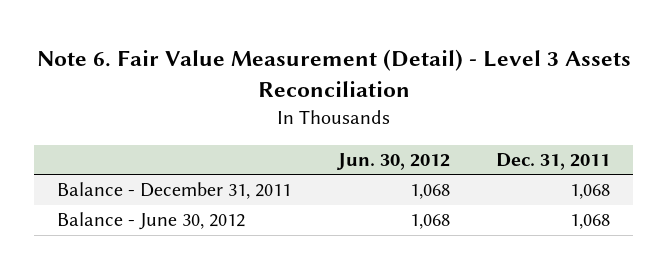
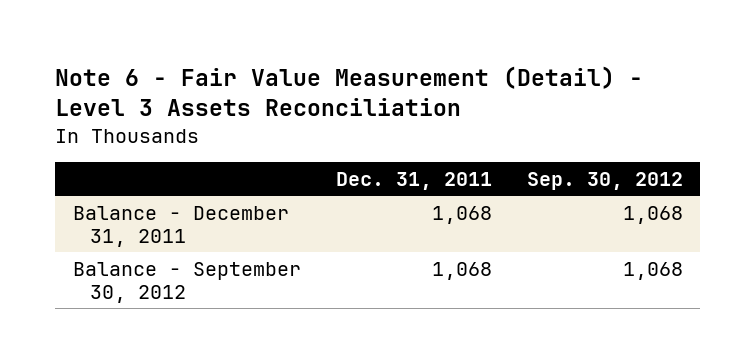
[36,48,631,98] Note 6. Fair Value Measurement (Detail) - Level 3 Assets Reconciliation -> [55,65,644,117] Note 6 - Fair Value Measurement (Detail) - Level 3 Assets Reconciliation
[335,152,450,170] Jun. 30, 2012 -> none
none -> [526,171,683,190] Sep. 30, 2012
[57,212,246,231] Balance - June 30, 2012 -> [72,261,301,304] Balance - September 30, 2012

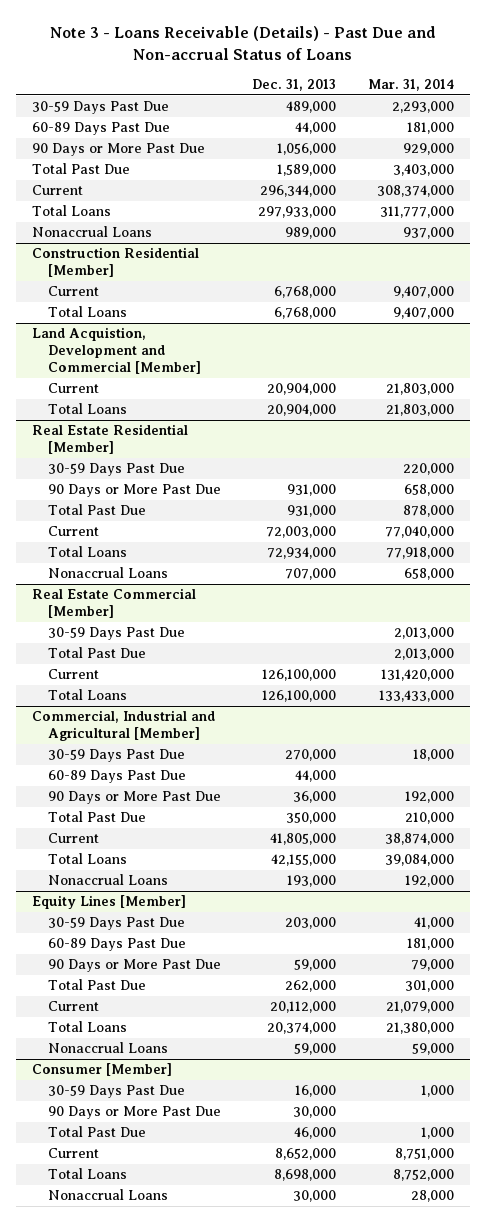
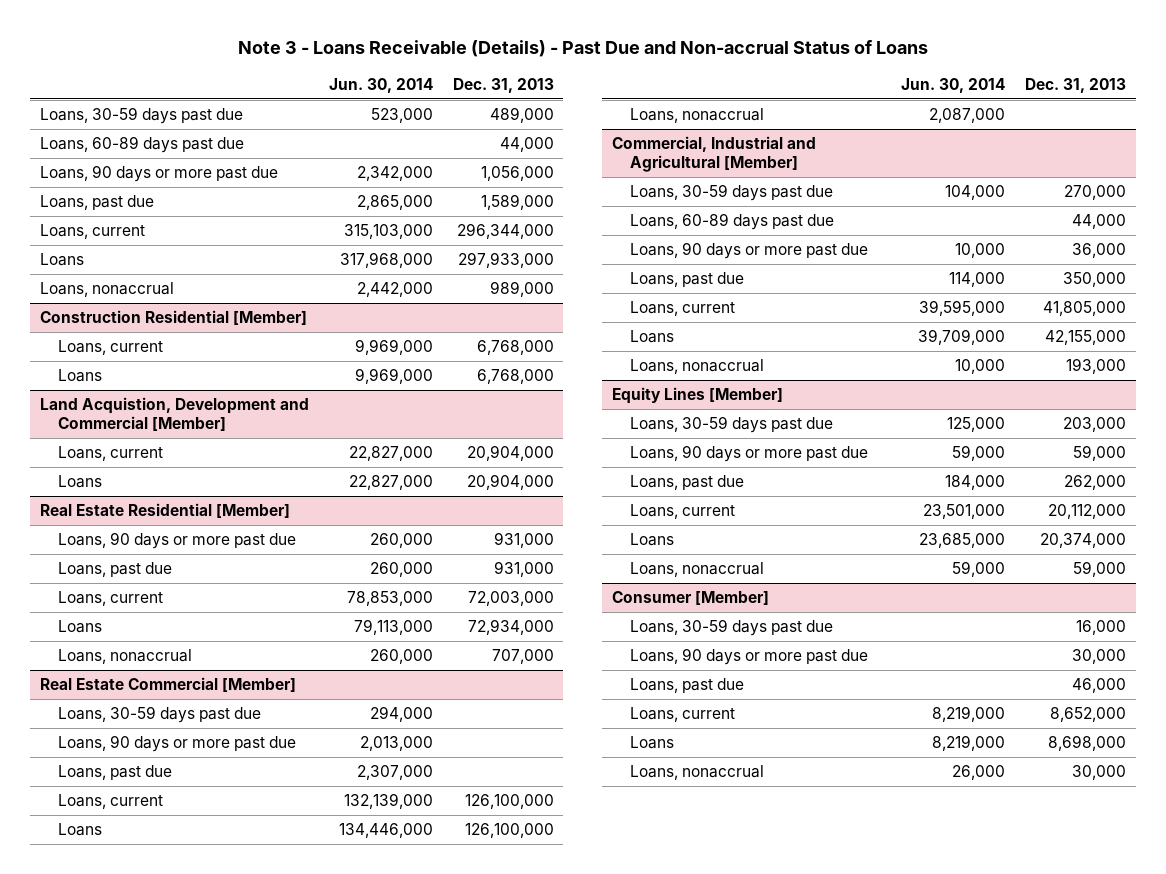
[368,78,455,91] Mar. 31, 2014 -> none
none -> [328,77,433,93] Jun. 30, 2014
[32,101,170,115] 30-59 Days Past Due -> [40,107,244,125] Loans, 30-59 days past due
[32,122,171,136] 60-89 Days Past Due -> [40,136,245,154] Loans, 60-89 days past due
[32,143,206,157] 90 Days or More Past Due -> [40,165,279,183] Loans, 90 days or more past due
[32,163,131,175] Total Past Due -> [40,195,155,211] Loans, past due
[32,185,84,196] Current -> [40,224,146,240] Loans, current
[32,205,112,217] Total Loans -> [40,253,85,267] Loans
[32,226,153,238] Nonaccrual Loans -> [40,282,175,298] Loans, nonaccrual
[47,286,99,297] Current -> [57,340,163,356] Loans, current
[47,306,127,318] Total Loans -> [57,369,102,383] Loans
[47,383,99,394] Current -> [57,446,163,462] Loans, current
[47,403,127,415] Total Loans -> [57,475,102,489] Loans
[47,463,185,477] 30-59 Days Past Due -> none
[47,484,221,498] 90 Days or More Past Due -> [57,532,296,550] Loans, 90 days or more past due
[47,504,146,516] Total Past Due -> [57,562,172,578] Loans, past due
[47,526,99,537] Current -> [57,591,163,607] Loans, current
[47,546,127,558] Total Loans -> [57,620,102,634] Loans
[47,567,168,579] Nonaccrual Loans -> [57,649,192,665] Loans, nonaccrual
[47,627,185,641] 30-59 Days Past Due -> [57,706,261,724] Loans, 30-59 days past due
none -> [57,735,296,753] Loans, 90 days or more past due
[47,647,146,659] Total Past Due -> [57,765,172,781] Loans, past due
[47,669,99,680] Current -> [57,794,163,810] Loans, current
[47,689,127,701] Total Loans -> [57,823,102,837] Loans
none -> [629,108,764,124] Loans, nonaccrual
[47,749,185,763] 30-59 Days Past Due -> [629,184,833,202] Loans, 30-59 days past due
[47,770,186,784] 60-89 Days Past Due -> [629,213,834,231] Loans, 60-89 days past due
[47,791,221,805] 90 Days or More Past Due -> [629,242,868,260] Loans, 90 days or more past due
[47,811,146,823] Total Past Due -> [629,272,744,288] Loans, past due
[47,833,99,844] Current -> [629,301,735,317] Loans, current
[47,853,127,865] Total Loans -> [629,330,674,344] Loans
[47,874,168,886] Nonaccrual Loans -> [629,359,764,375] Loans, nonaccrual
[47,938,186,952] 60-89 Days Past Due -> none
[47,917,185,931] 30-59 Days Past Due -> [629,416,833,434] Loans, 30-59 days past due
[47,959,221,973] 90 Days or More Past Due -> [629,445,868,463] Loans, 90 days or more past due
[47,979,146,991] Total Past Due -> [629,475,744,491] Loans, past due
[47,1001,99,1012] Current -> [629,504,735,520] Loans, current
[47,1021,127,1033] Total Loans -> [629,533,674,547] Loans
[47,1042,168,1054] Nonaccrual Loans -> [629,562,764,578] Loans, nonaccrual
[47,1085,185,1099] 30-59 Days Past Due -> [629,619,833,637] Loans, 30-59 days past due
[47,1106,221,1120] 90 Days or More Past Due -> [629,648,868,666] Loans, 90 days or more past due
[47,1126,146,1138] Total Past Due -> [629,678,744,694] Loans, past due
[47,1148,99,1159] Current -> [629,707,735,723] Loans, current
[47,1168,127,1180] Total Loans -> [629,736,674,750] Loans
[47,1189,168,1201] Nonaccrual Loans -> [629,765,764,781] Loans, nonaccrual

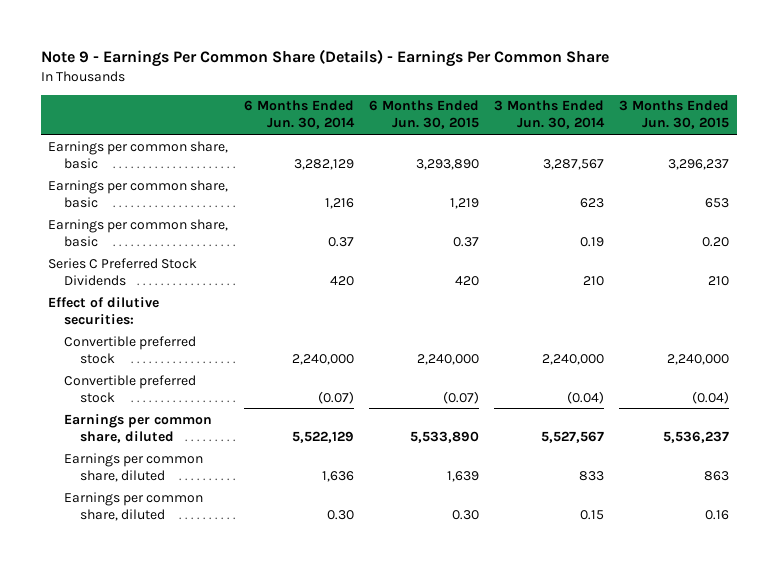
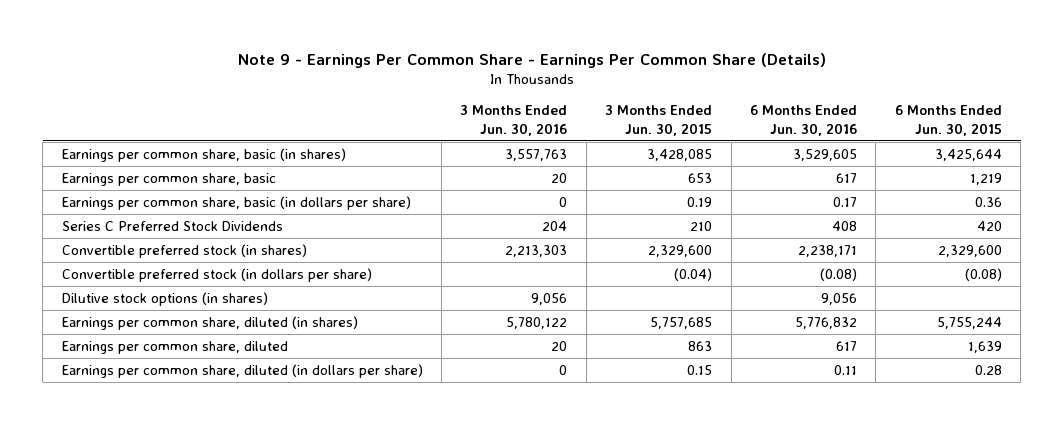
[40,49,609,68] Note 9 - Earnings Per Common Share (Details) - Earnings Per Common Share -> [237,52,826,68] Note 9 - Earnings Per Common Share - Earnings Per Common Share (Details)
[243,100,355,130] 6 Months Ended Jun. 30, 2014 -> none
[494,100,606,130] 3 Months Ended Jun. 30, 2014 -> none
none -> [460,105,568,136] 3 Months Ended Jun. 30, 2016
none -> [750,105,858,136] 6 Months Ended Jun. 30, 2016
[48,140,229,169] Earnings per common share, basic -> [61,147,346,162] Earnings per common share, basic (in shares)
[415,158,479,170] 3,293,890 -> [934,148,1002,161] 3,425,644
[668,158,730,170] 3,296,237 -> [647,148,713,161] 3,428,085
[48,218,229,247] Earnings per common share, basic -> [61,195,411,210] Earnings per common share, basic (in dollars per share)
[452,236,479,247] 0.37 -> [974,196,1002,207] 0.36
[702,236,730,247] 0.20 -> [687,196,713,207] 0.19
[48,296,160,325] Effect of dilutive securities: -> none
[64,335,197,364] Convertible preferred stock -> [61,243,307,258] Convertible preferred stock (in shares)
[416,353,479,365] 2,240,000 -> [937,244,1002,257] 2,329,600
[667,353,730,365] 2,240,000 -> [648,244,713,257] 2,329,600
[64,374,197,403] Convertible preferred stock -> [61,267,372,282] Convertible preferred stock (in dollars per share)
[442,390,479,404] (0.07) -> [964,267,1002,281] (0.08)
none -> [61,291,268,306] Dilutive stock options (in shares)
[64,413,213,443] Earnings per common share, diluted -> [61,315,358,330] Earnings per common share, diluted (in shares)
[409,430,479,443] 5,533,890 -> [936,316,1002,329] 5,755,244
[663,430,730,443] 5,536,237 -> [650,316,713,329] 5,757,685
[64,491,204,521] Earnings per common share, diluted -> [61,363,423,378] Earnings per common share, diluted (in dollars per share)
[451,509,479,520] 0.30 -> [974,364,1002,375] 0.28
[705,509,730,520] 0.16 -> [687,364,713,375] 0.15

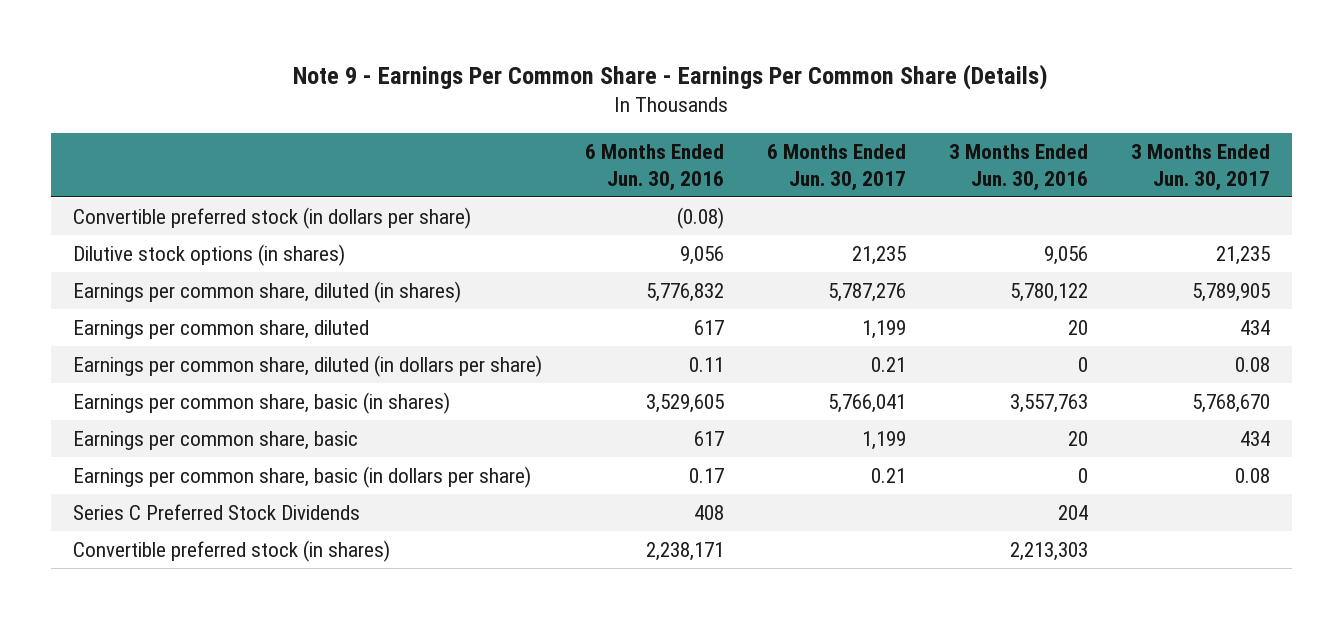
[605,105,713,136] 3 Months Ended Jun. 30, 2015 -> none
[894,105,1002,136] 6 Months Ended Jun. 30, 2015 -> none
none -> [766,144,906,191] 6 Months Ended Jun. 30, 2017
none -> [1131,144,1271,191] 3 Months Ended Jun. 30, 2017
[61,147,346,162] Earnings per common share, basic (in shares) -> [72,391,450,414] Earnings per common share, basic (in shares)
[61,172,276,186] Earnings per common share, basic -> [72,430,358,450] Earnings per common share, basic
[61,195,411,210] Earnings per common share, basic (in dollars per share) -> [72,465,531,488] Earnings per common share, basic (in dollars per share)
[61,220,283,231] Series C Preferred Stock Dividends -> [72,503,360,520] Series C Preferred Stock Dividends
[61,243,307,258] Convertible preferred stock (in shares) -> [72,539,390,562] Convertible preferred stock (in shares)

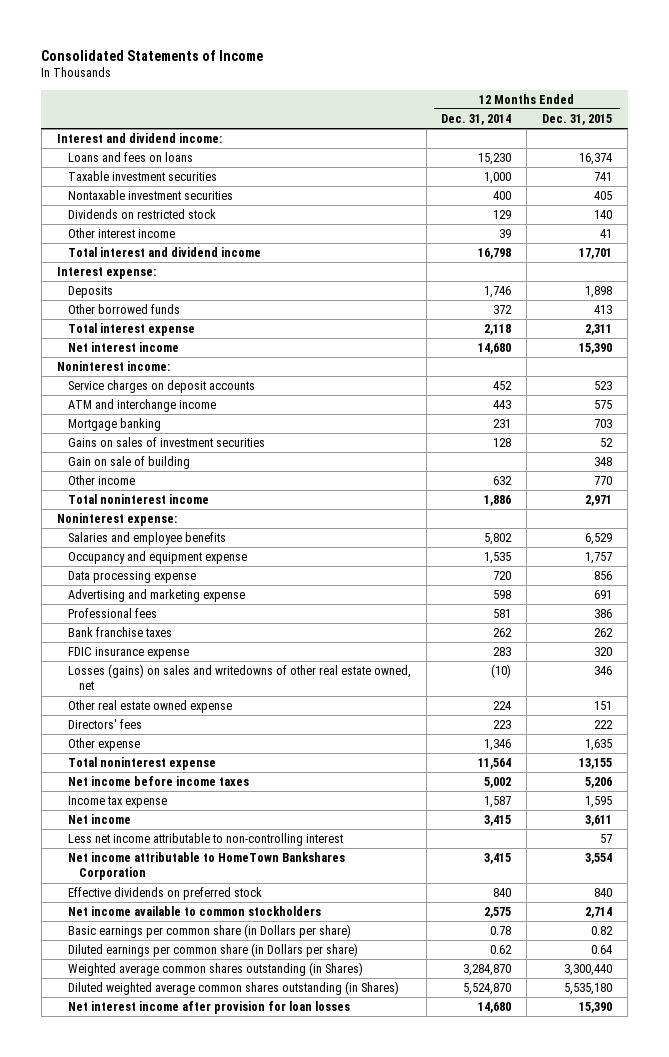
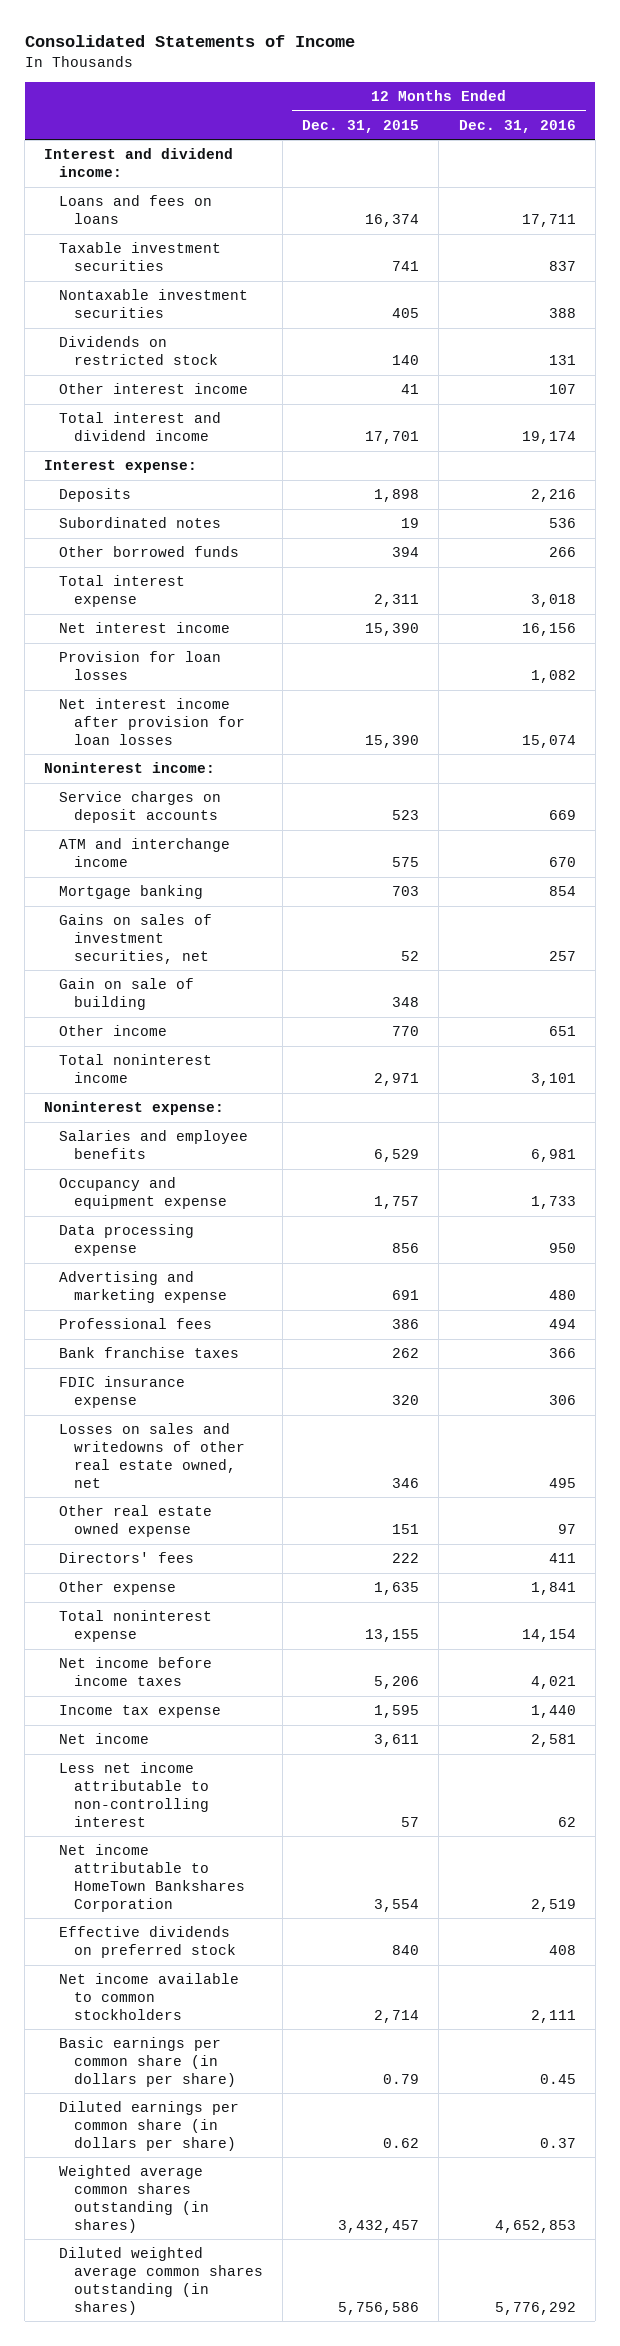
[441,114,512,126] Dec. 31, 2014 -> none
none -> [458,119,576,133] Dec. 31, 2016
none -> [58,517,221,529] Subordinated notes
[594,305,613,315] 413 -> [392,547,420,558] 394
none -> [58,651,221,681] Provision for loan losses
[67,1001,350,1015] Net interest income after provision for loan losses -> [58,698,245,745] Net interest income after provision for loan losses
[67,437,265,448] Gains on sales of investment securities -> [58,914,212,964] Gains on sales of investment securities, net
[67,664,411,691] Losses (gains) on sales and writedowns of other real estate owned, net -> [58,1423,245,1488] Losses on sales and writedowns of other real estate owned, net
[67,924,351,939] Basic earnings per common share (in Dollars per share) -> [58,2037,236,2087] Basic earnings per common share (in dollars per share)
[591,926,614,936] 0.82 -> [383,2073,420,2084] 0.79
[67,943,358,958] Diluted earnings per common share (in Dollars per share) -> [58,2101,239,2151] Diluted earnings per common share (in dollars per share)
[591,945,613,955] 0.64 -> [383,2137,420,2148] 0.62
[67,962,363,977] Weighted average common shares outstanding (in Shares) -> [58,2165,209,2233] Weighted average common shares outstanding (in shares)
[564,964,613,977] 3,300,440 -> [338,2219,420,2233] 3,432,457
[67,981,399,996] Diluted weighted average common shares outstanding (in Shares) -> [58,2247,263,2315] Diluted weighted average common shares outstanding (in shares)
[564,983,613,996] 5,535,180 -> [338,2301,420,2315] 5,756,586

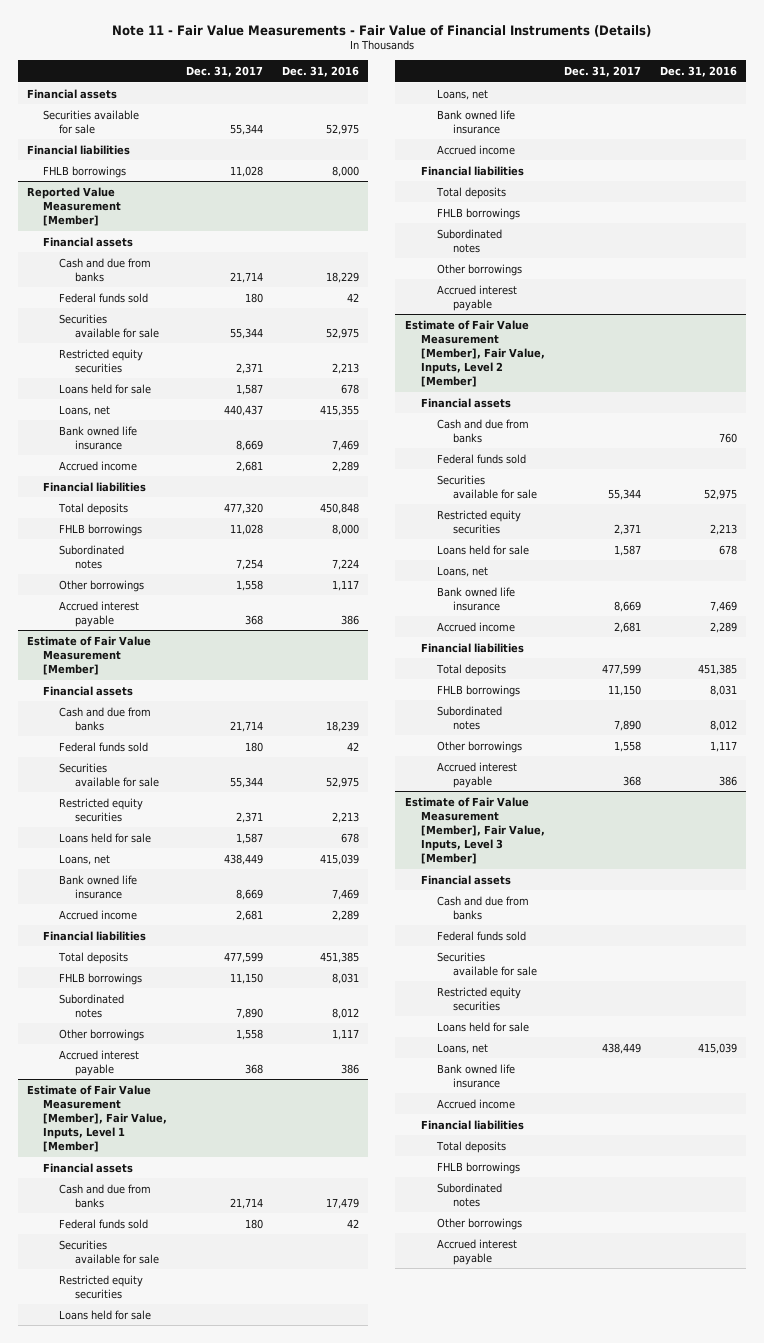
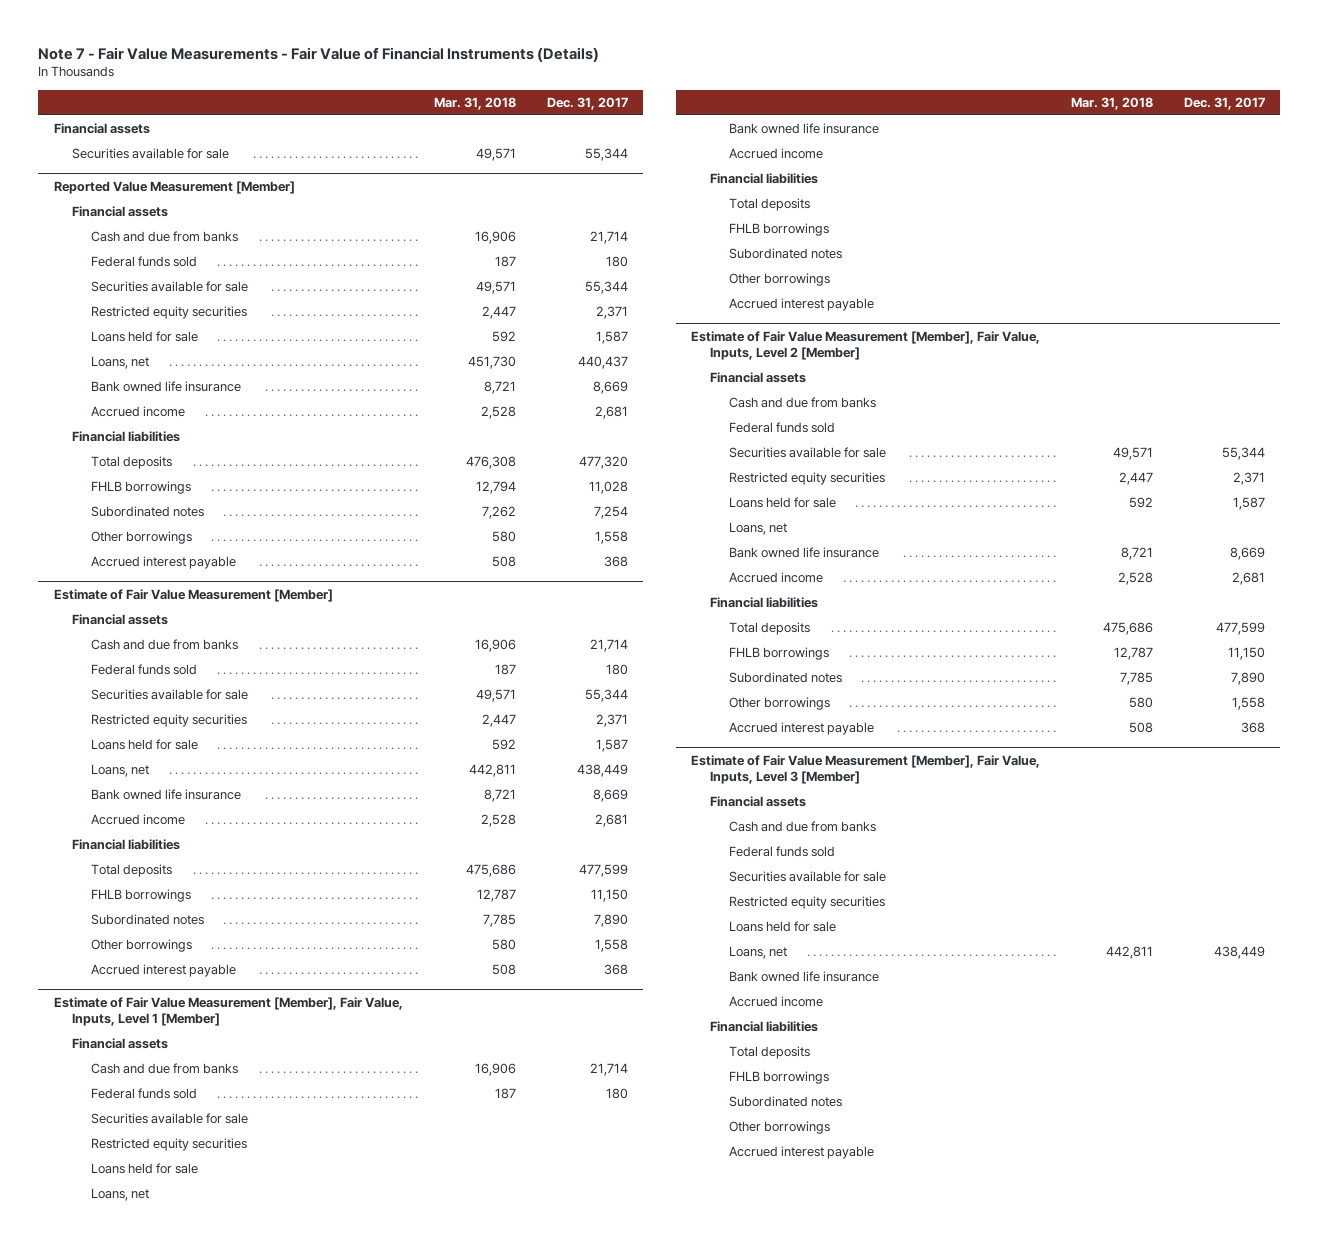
[111,24,651,37] Note 11 - Fair Value Measurements - Fair Value of Financial Instruments (Details) -> [38,46,600,62] Note 7 - Fair Value Measurements - Fair Value of Financial Instruments (Details)
[281,65,359,77] Dec. 31, 2016 -> none
none -> [433,96,516,110] Mar. 31, 2018
[26,144,130,155] Financial liabilities -> none
[43,165,127,178] FHLB borrowings -> none

